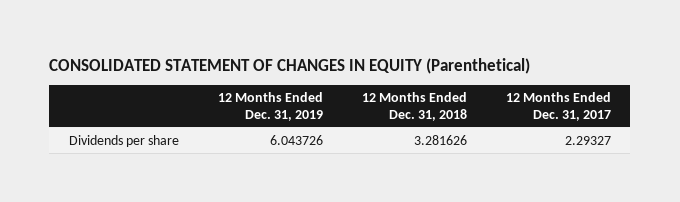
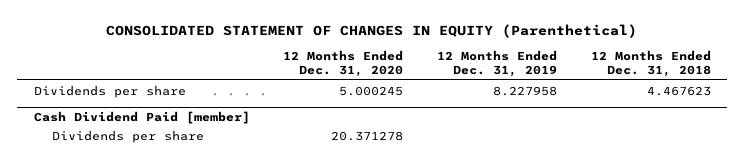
[505,92,611,121] 12 Months Ended Dec. 31, 2017 -> none
none -> [283,49,404,78] 12 Months Ended Dec. 31, 2020
[269,134,323,145] 6.043726 -> [492,85,557,96] 8.227958
[413,134,467,145] 3.281626 -> [646,85,711,96] 4.467623
none -> [33,110,250,124] Cash Dividend Paid [member]
none -> [51,129,204,143] Dividends per share

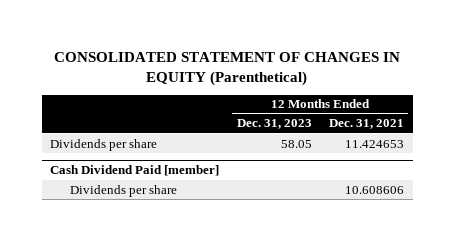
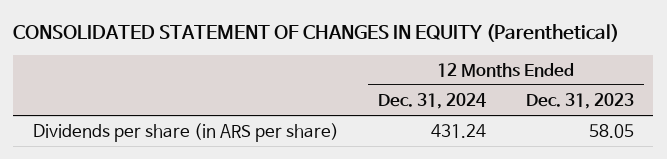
[328,119,404,130] Dec. 31, 2021 -> none
none -> [378,92,487,109] Dec. 31, 2024
[50,165,220,177] Cash Dividend Paid [member] -> none
[69,184,177,197] Dividends per share -> none
[50,138,158,151] Dividends per share -> [32,122,339,142] Dividends per share (in ARS per share)

